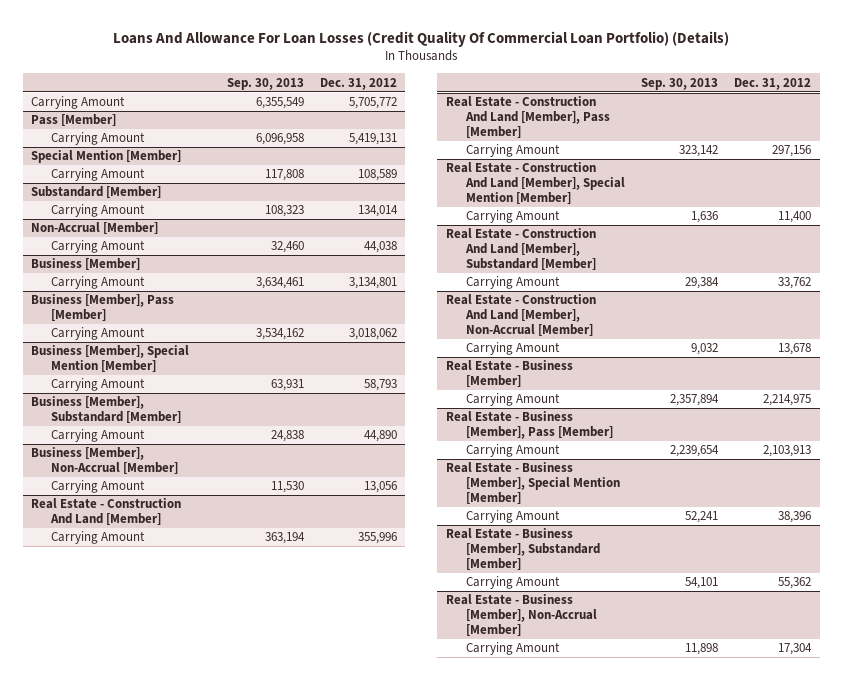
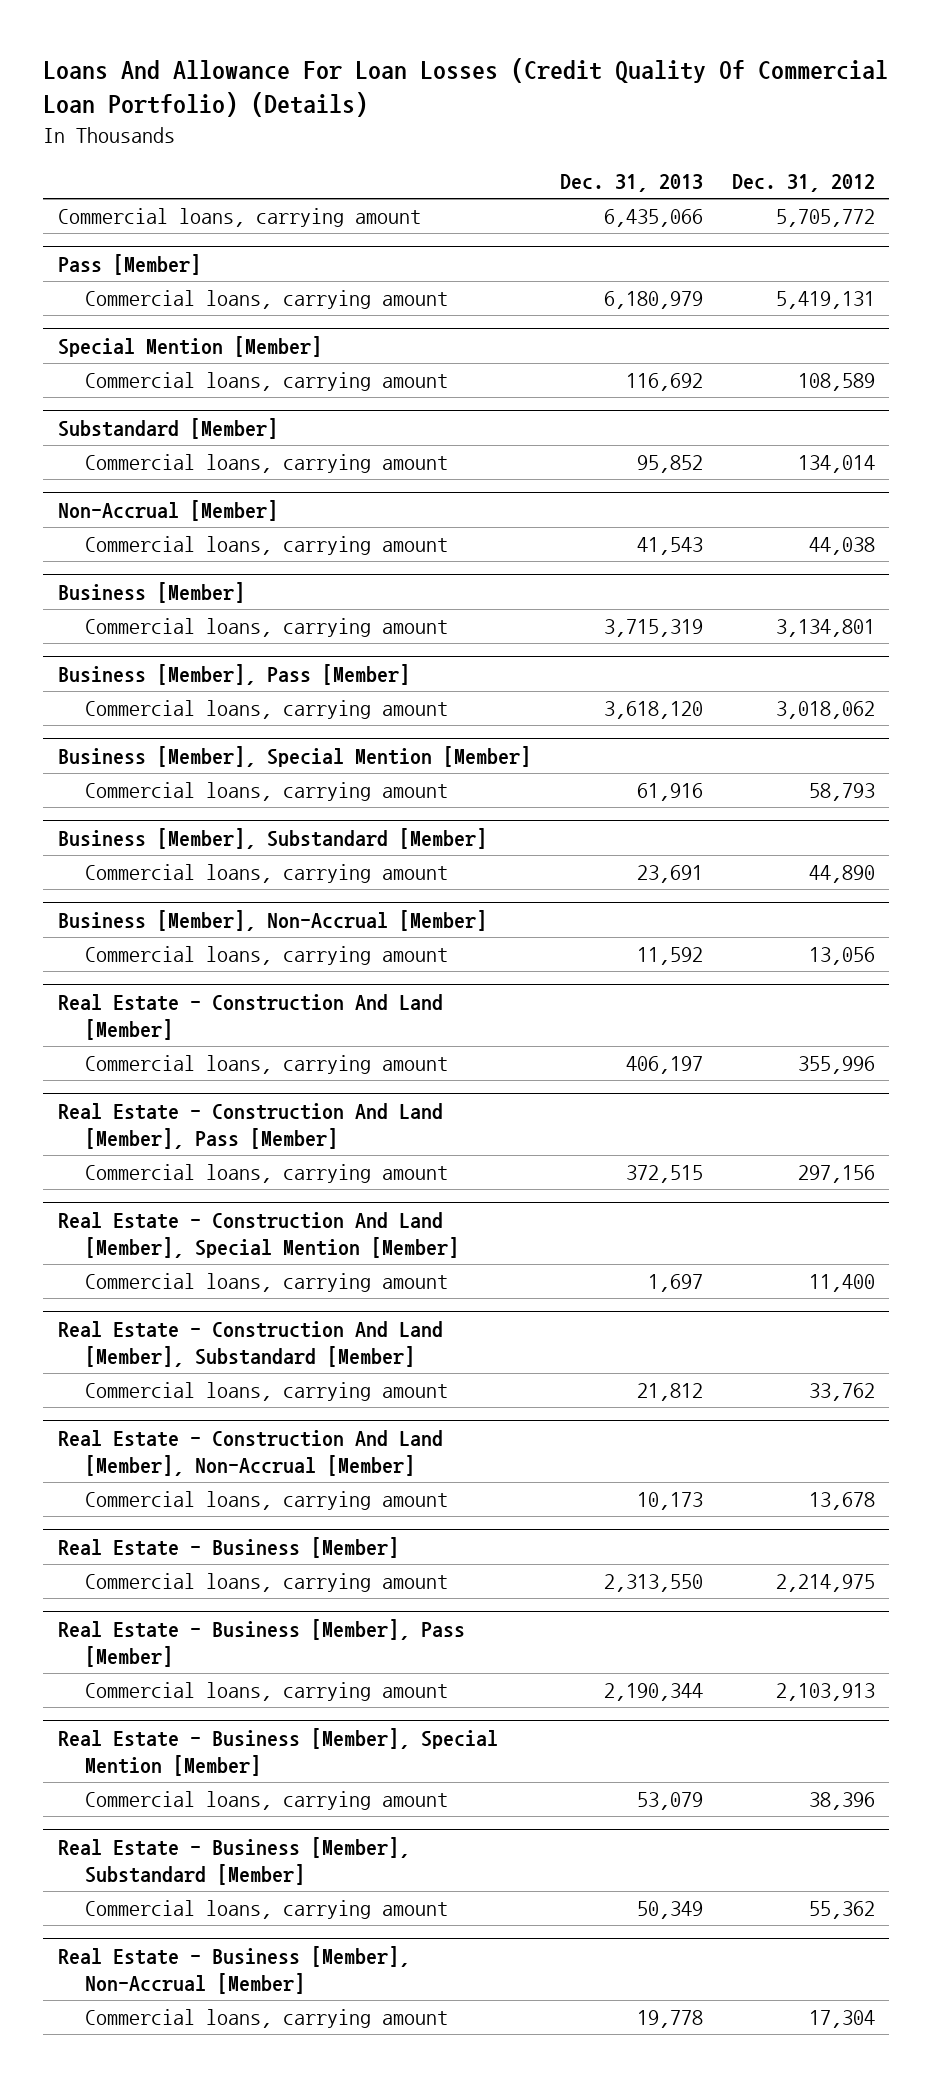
[226,77,304,90] Sep. 30, 2013 -> none
none -> [559,174,703,193] Dec. 31, 2013
[31,96,126,110] Carrying Amount -> [57,208,421,228] Commercial loans, carrying amount
[51,132,146,146] Carrying Amount -> [85,290,449,310] Commercial loans, carrying amount
[51,168,146,182] Carrying Amount -> [85,372,449,392] Commercial loans, carrying amount
[51,204,146,218] Carrying Amount -> [85,454,449,474] Commercial loans, carrying amount
[51,240,146,254] Carrying Amount -> [85,536,449,556] Commercial loans, carrying amount
[51,276,146,290] Carrying Amount -> [85,618,449,638] Commercial loans, carrying amount
[51,327,146,341] Carrying Amount -> [85,700,449,720] Commercial loans, carrying amount
[51,378,146,392] Carrying Amount -> [85,782,449,802] Commercial loans, carrying amount
[51,429,146,443] Carrying Amount -> [85,864,449,884] Commercial loans, carrying amount
[51,480,146,494] Carrying Amount -> [85,946,449,966] Commercial loans, carrying amount
[51,531,146,545] Carrying Amount -> [85,1055,449,1075] Commercial loans, carrying amount
[465,144,560,158] Carrying Amount -> [85,1164,449,1184] Commercial loans, carrying amount
[465,210,560,224] Carrying Amount -> [85,1273,449,1293] Commercial loans, carrying amount
[465,276,560,290] Carrying Amount -> [85,1382,449,1402] Commercial loans, carrying amount
[465,342,560,356] Carrying Amount -> [85,1491,449,1511] Commercial loans, carrying amount
[465,393,560,407] Carrying Amount -> [85,1573,449,1593] Commercial loans, carrying amount
[465,444,560,458] Carrying Amount -> [85,1682,449,1702] Commercial loans, carrying amount
[465,510,560,524] Carrying Amount -> [85,1791,449,1811] Commercial loans, carrying amount
[465,576,560,590] Carrying Amount -> [85,1900,449,1920] Commercial loans, carrying amount
[465,642,560,656] Carrying Amount -> [85,2009,449,2029] Commercial loans, carrying amount

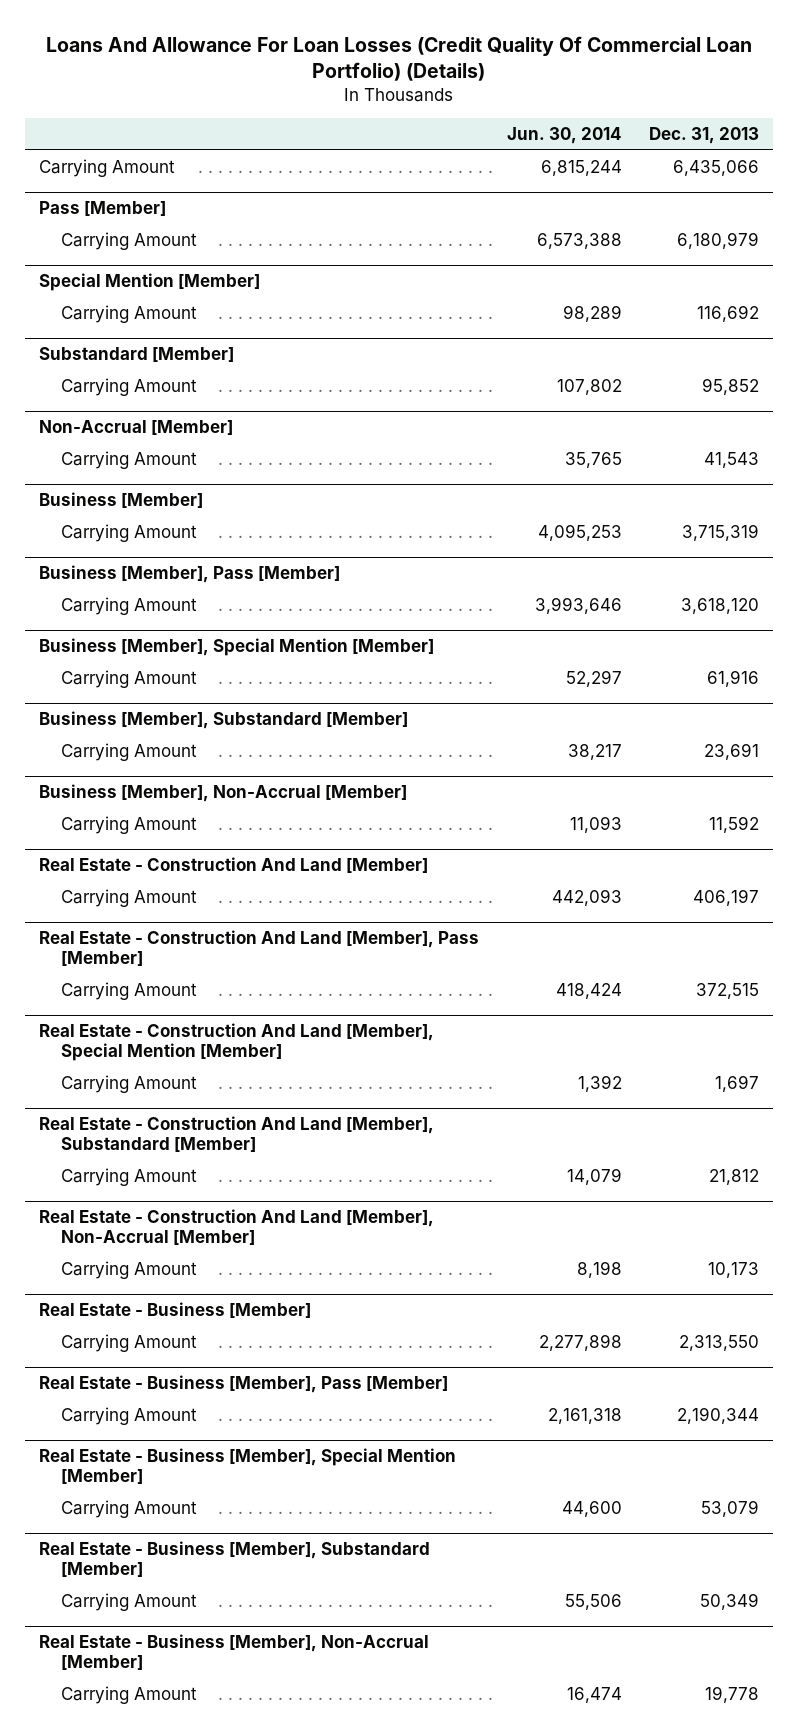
[731,174,875,193] Dec. 31, 2012 -> none
none -> [506,127,622,145] Jun. 30, 2014
[57,208,421,228] Commercial loans, carrying amount -> [39,158,176,177] Carrying Amount
[85,290,449,310] Commercial loans, carrying amount -> [60,231,197,250] Carrying Amount
[85,372,449,392] Commercial loans, carrying amount -> [60,304,197,323] Carrying Amount
[85,454,449,474] Commercial loans, carrying amount -> [60,377,197,396] Carrying Amount
[85,536,449,556] Commercial loans, carrying amount -> [60,450,197,469] Carrying Amount
[85,618,449,638] Commercial loans, carrying amount -> [60,523,197,542] Carrying Amount
[85,700,449,720] Commercial loans, carrying amount -> [60,596,197,615] Carrying Amount
[85,782,449,802] Commercial loans, carrying amount -> [60,669,197,688] Carrying Amount
[85,864,449,884] Commercial loans, carrying amount -> [60,742,197,761] Carrying Amount
[85,946,449,966] Commercial loans, carrying amount -> [60,815,197,834] Carrying Amount
[85,1055,449,1075] Commercial loans, carrying amount -> [60,888,197,907] Carrying Amount
[85,1164,449,1184] Commercial loans, carrying amount -> [60,981,197,1000] Carrying Amount
[85,1273,449,1293] Commercial loans, carrying amount -> [60,1074,197,1093] Carrying Amount
[85,1382,449,1402] Commercial loans, carrying amount -> [60,1167,197,1186] Carrying Amount
[85,1491,449,1511] Commercial loans, carrying amount -> [60,1260,197,1279] Carrying Amount
[85,1573,449,1593] Commercial loans, carrying amount -> [60,1333,197,1352] Carrying Amount
[85,1682,449,1702] Commercial loans, carrying amount -> [60,1406,197,1425] Carrying Amount
[85,1791,449,1811] Commercial loans, carrying amount -> [60,1499,197,1518] Carrying Amount
[85,1900,449,1920] Commercial loans, carrying amount -> [60,1592,197,1611] Carrying Amount
[85,2009,449,2029] Commercial loans, carrying amount -> [60,1685,197,1704] Carrying Amount

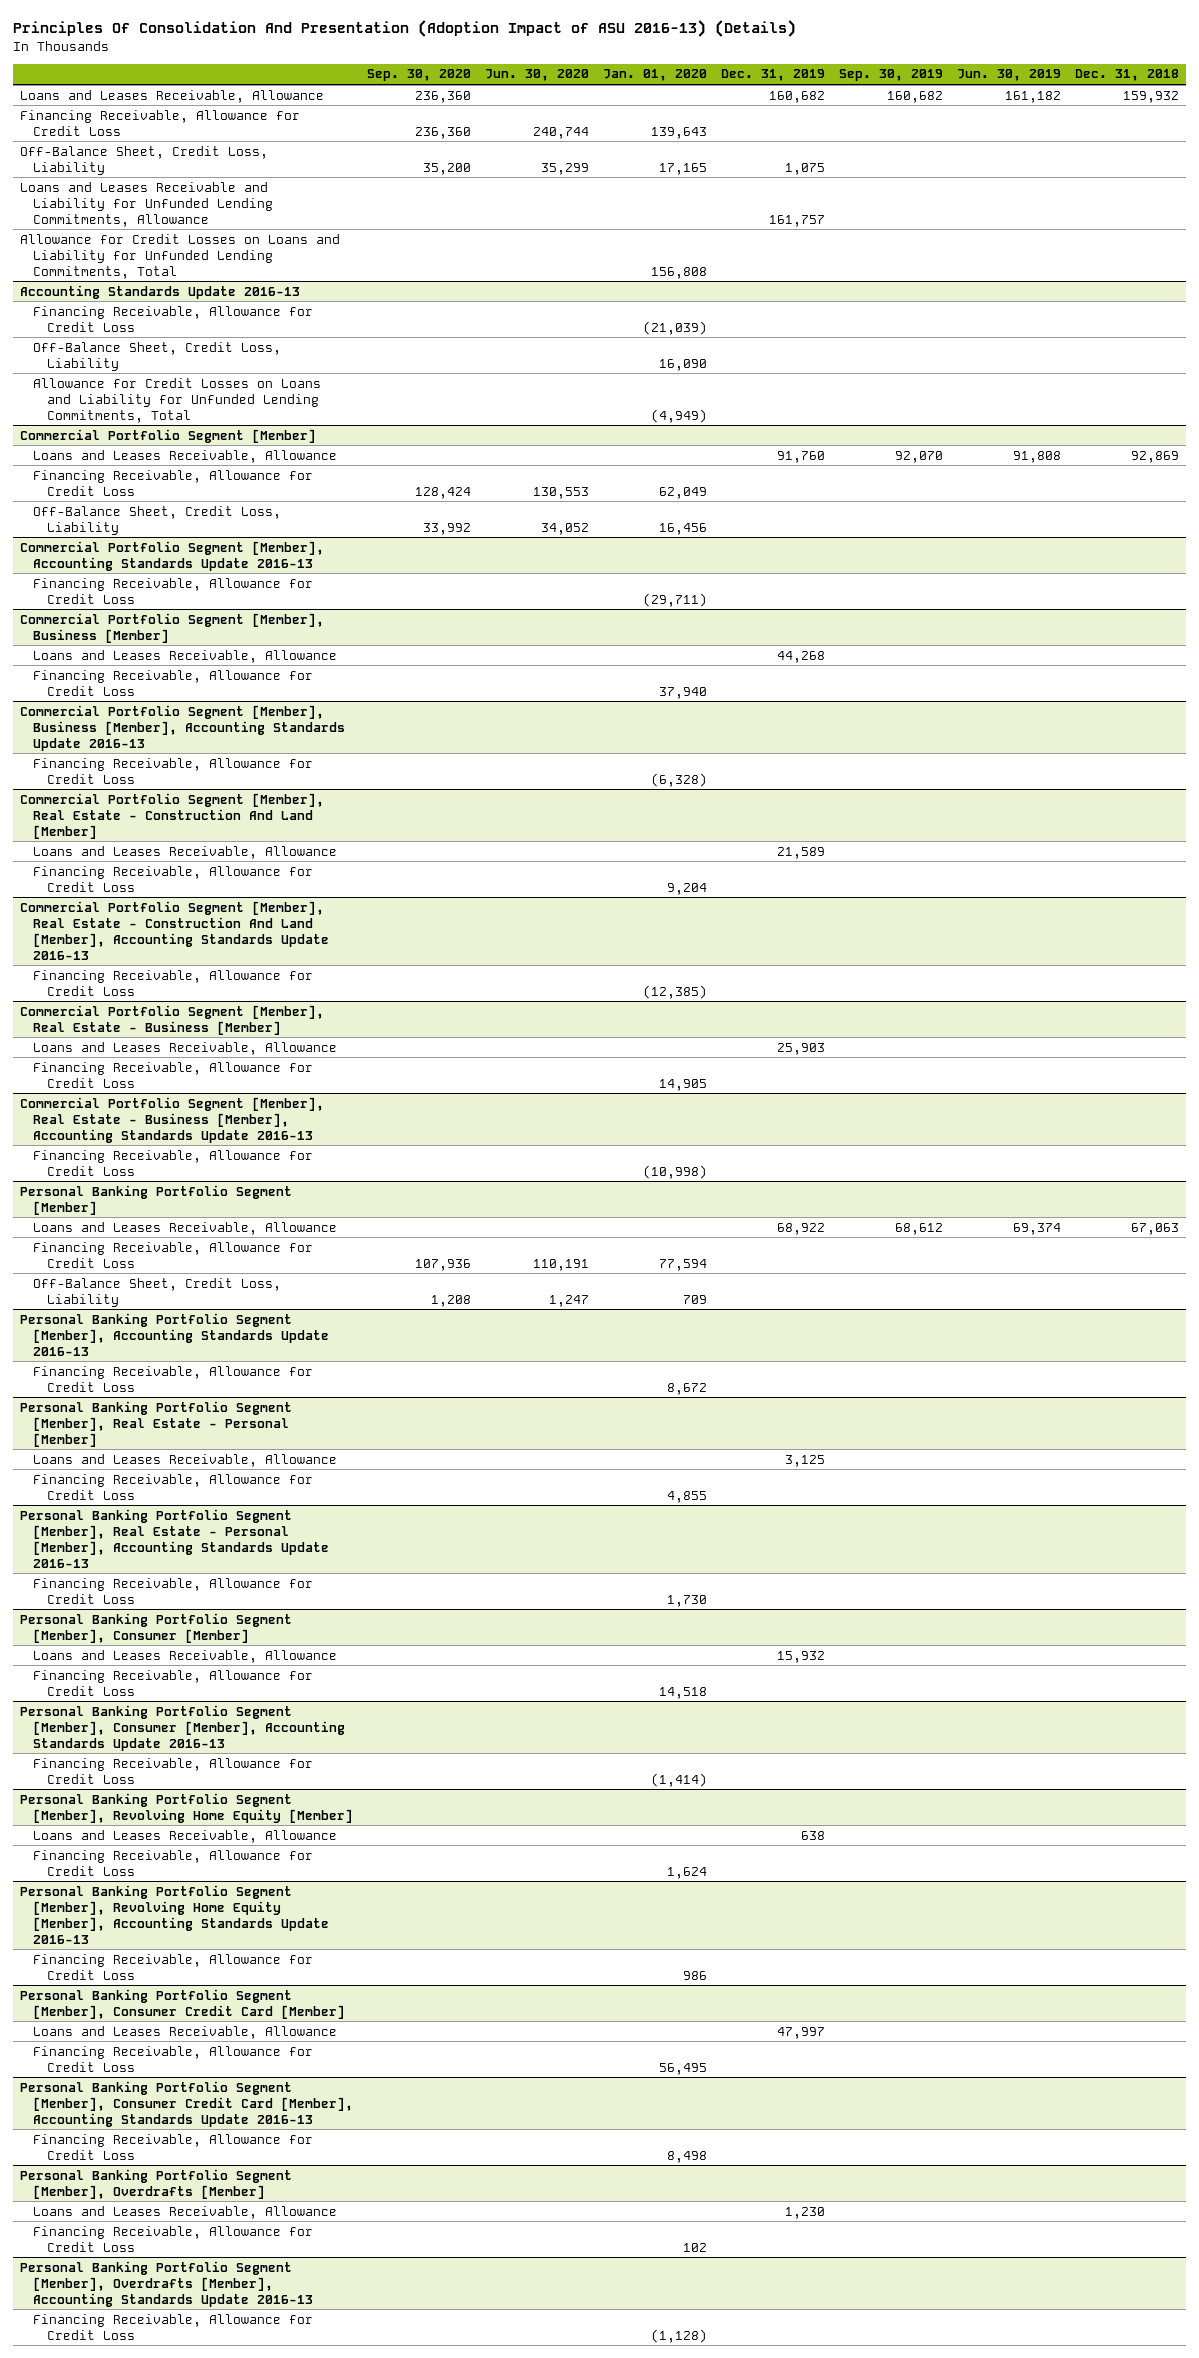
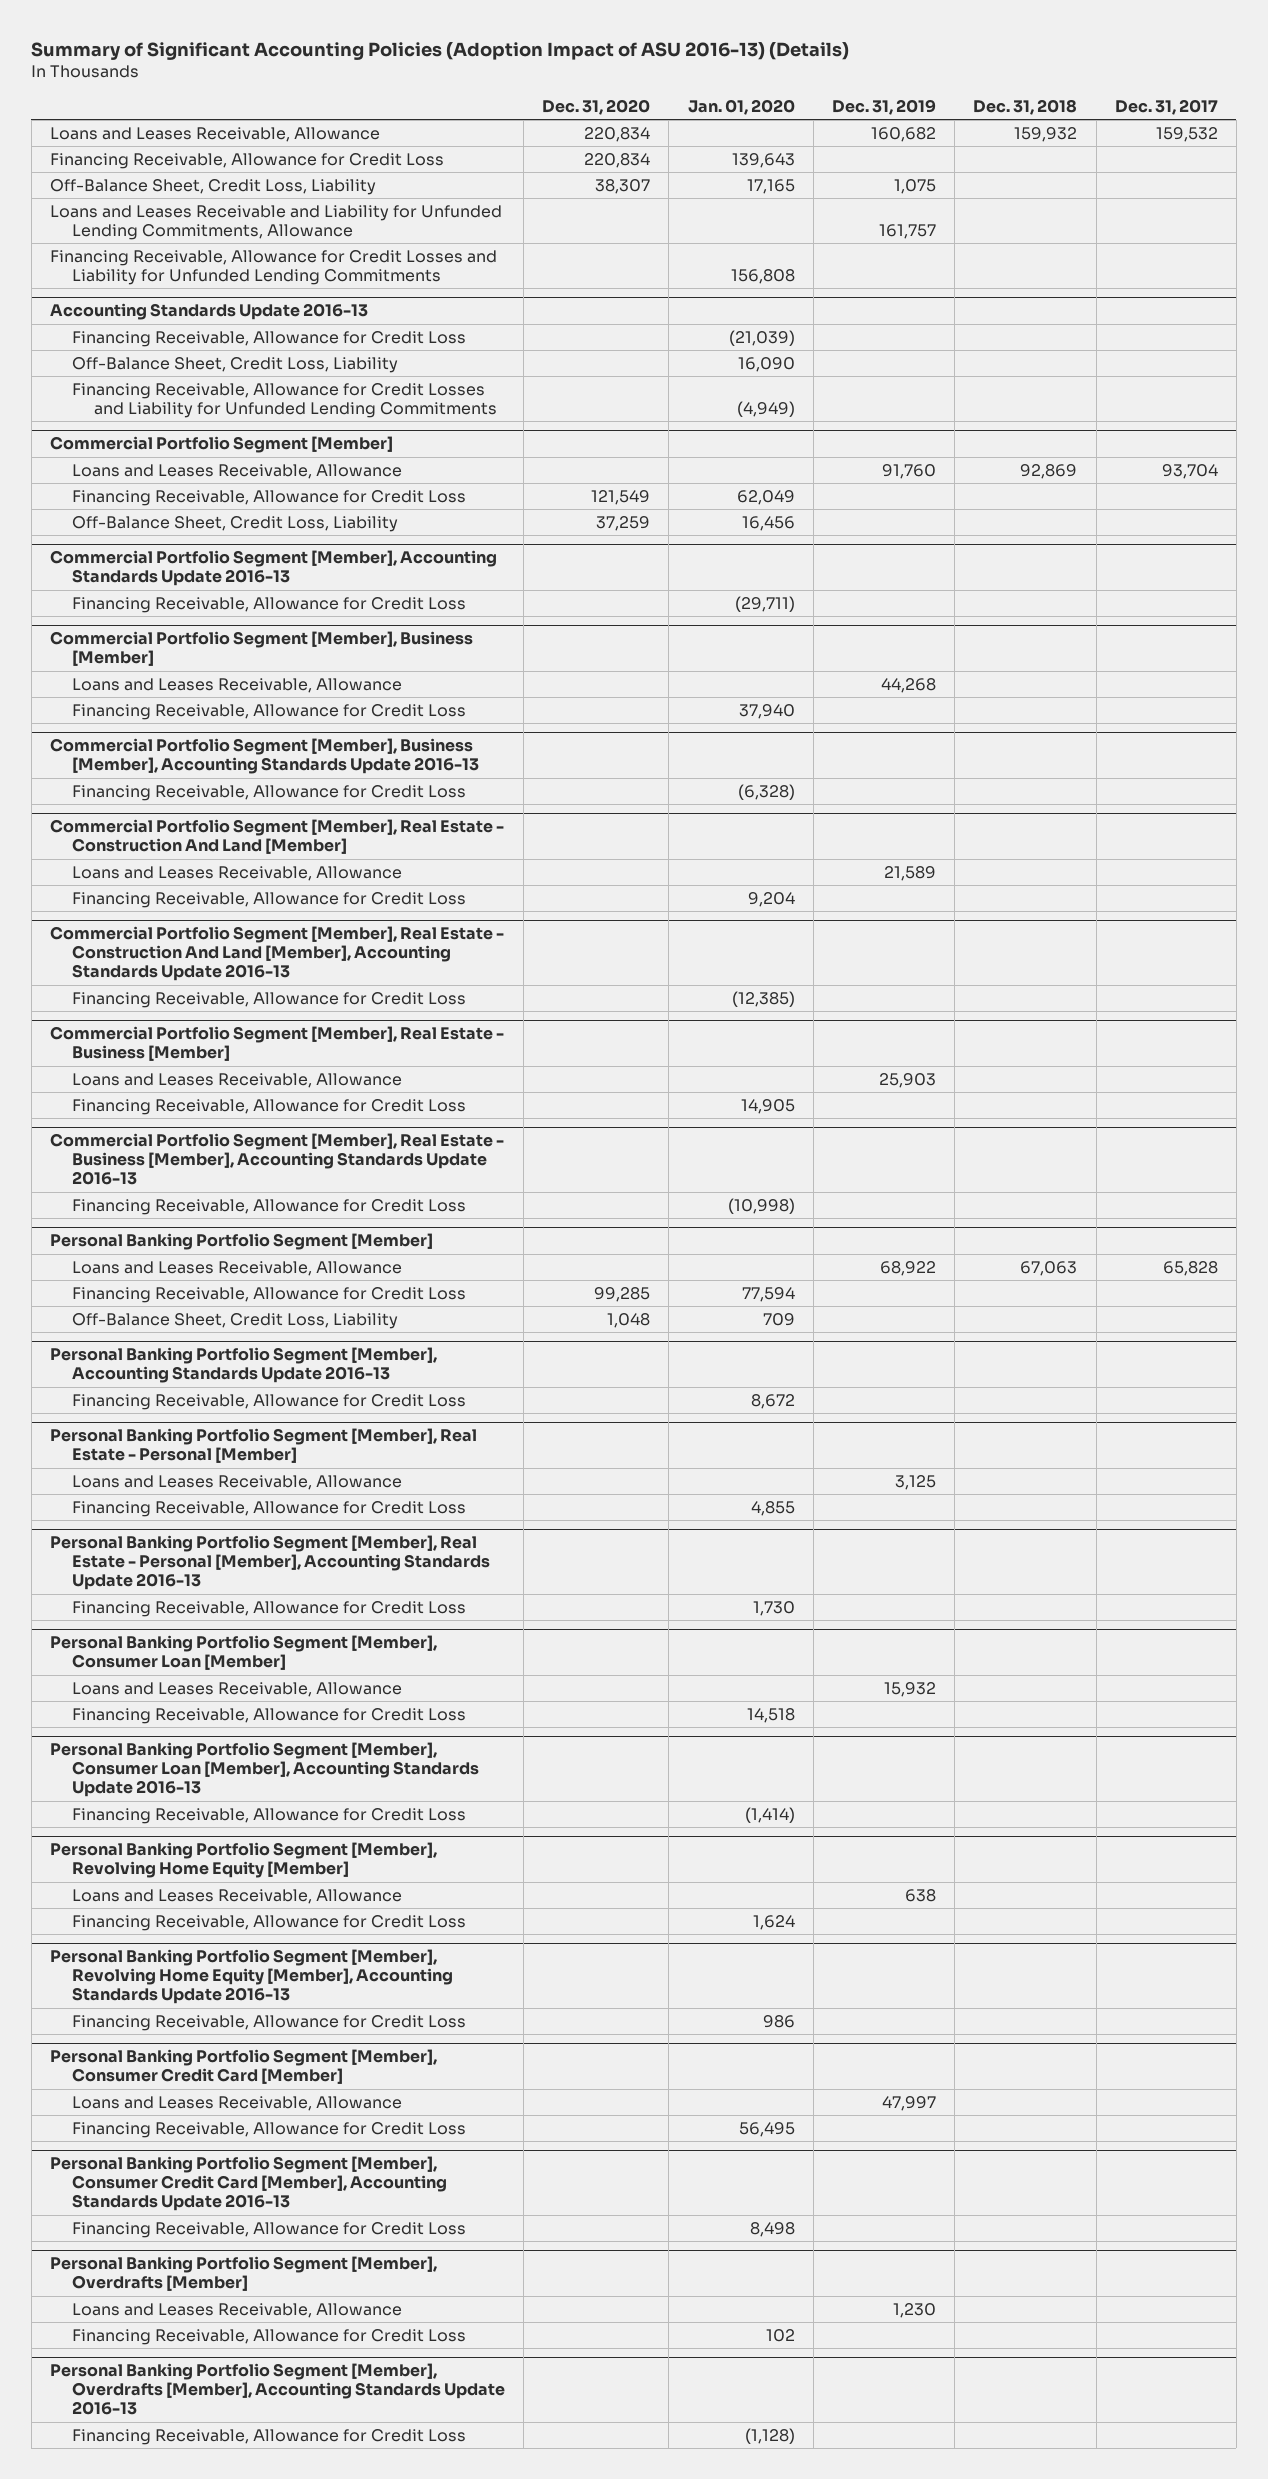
[12,20,796,38] Principles Of Consolidation And Presentation (Adoption Impact of ASU 2016-13) (Details) -> [31,41,850,60] Summary of Significant Accounting Policies (Adoption Impact of ASU 2016-13) (Details)
[367,69,472,82] Sep. 30, 2020 -> none
[485,69,590,82] Jun. 30, 2020 -> none
[839,69,944,82] Sep. 30, 2019 -> none
[957,69,1062,82] Jun. 30, 2019 -> none
none -> [542,98,651,115] Dec. 31, 2020
none -> [1114,98,1218,115] Dec. 31, 2017
[19,233,340,279] Allowance for Credit Losses on Loans and Liability for Unfunded Lending Commitments, Total -> [49,249,497,285] Financing Receivable, Allowance for Credit Losses and Liability for Unfunded Lending Commitments
[33,377,322,423] Allowance for Credit Losses on Loans and Liability for Unfunded Lending Commitments, Total -> [71,382,497,418] Financing Receivable, Allowance for Credit Losses and Liability for Unfunded Lending Commitments
[19,1612,292,1643] Personal Banking Portfolio Segment [Member], Consumer [Member] -> [49,1635,437,1671] Personal Banking Portfolio Segment [Member], Consumer Loan [Member]
[19,1704,346,1751] Personal Banking Portfolio Segment [Member], Consumer [Member], Accounting Standards Update 2016-13 -> [49,1742,479,1798] Personal Banking Portfolio Segment [Member], Consumer Loan [Member], Accounting Standards Update 2016-13

